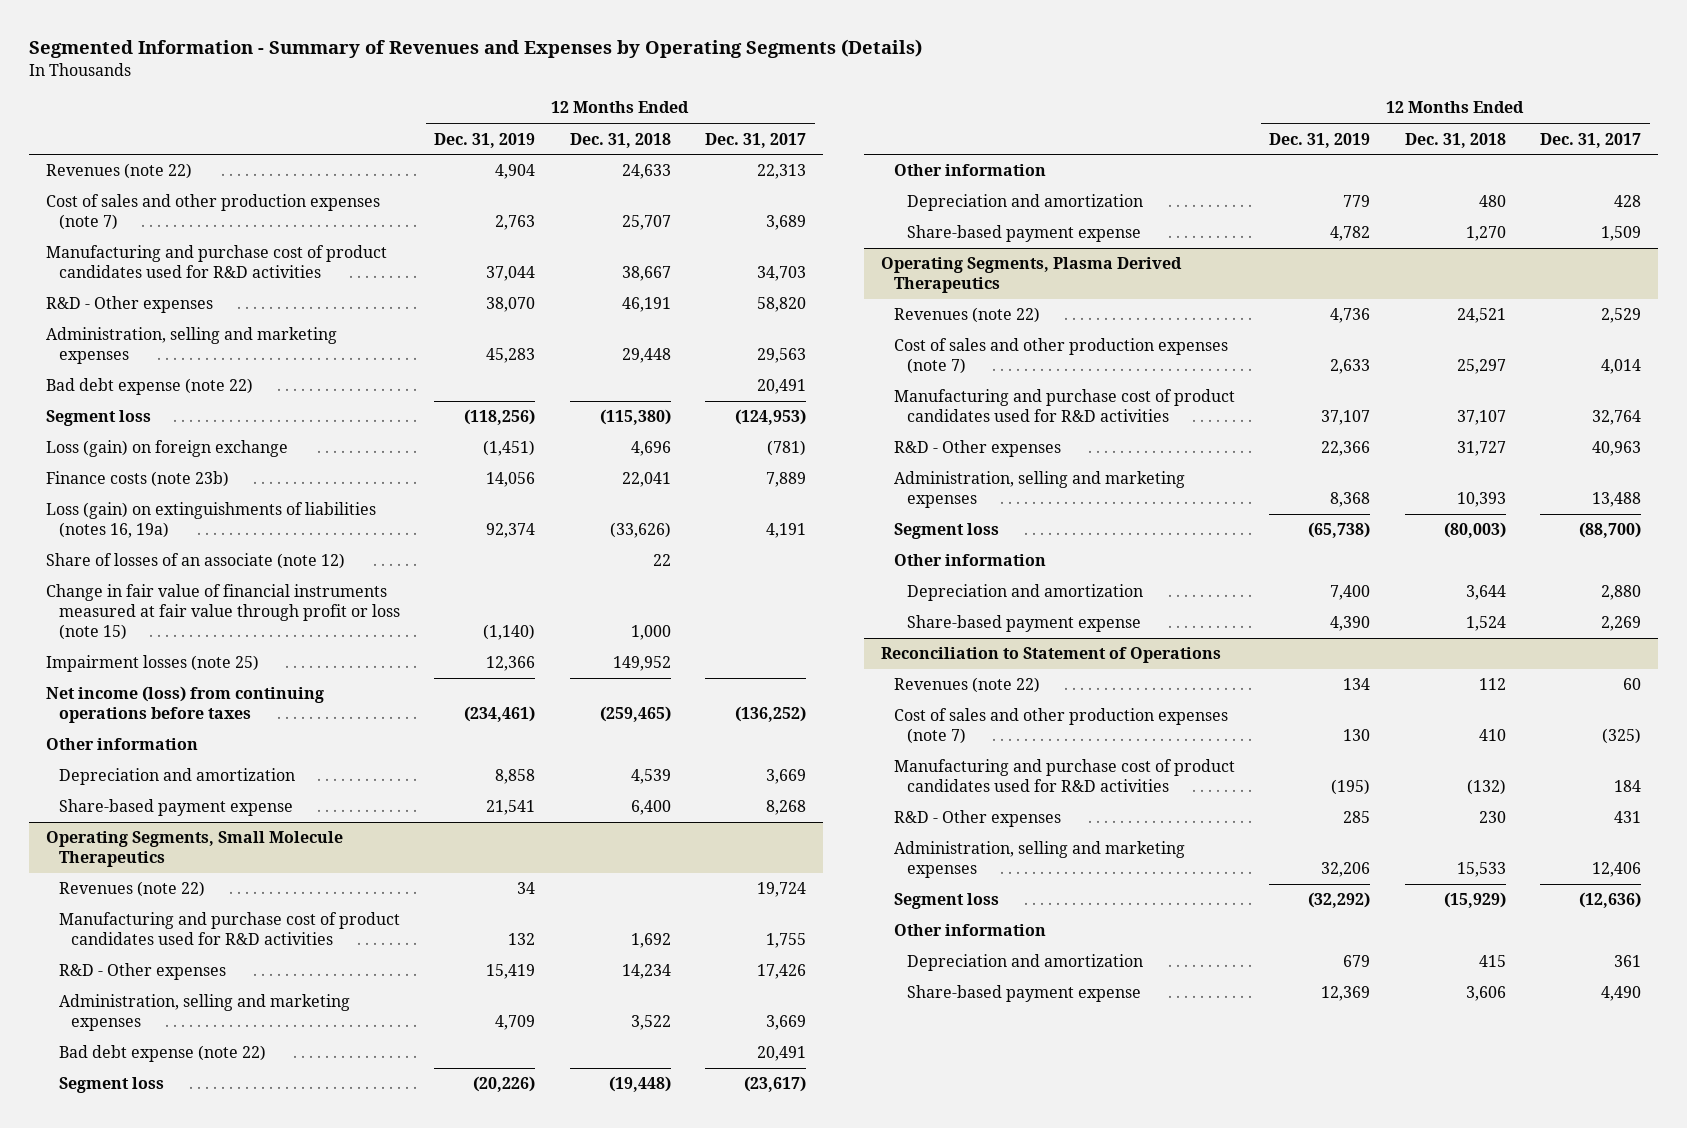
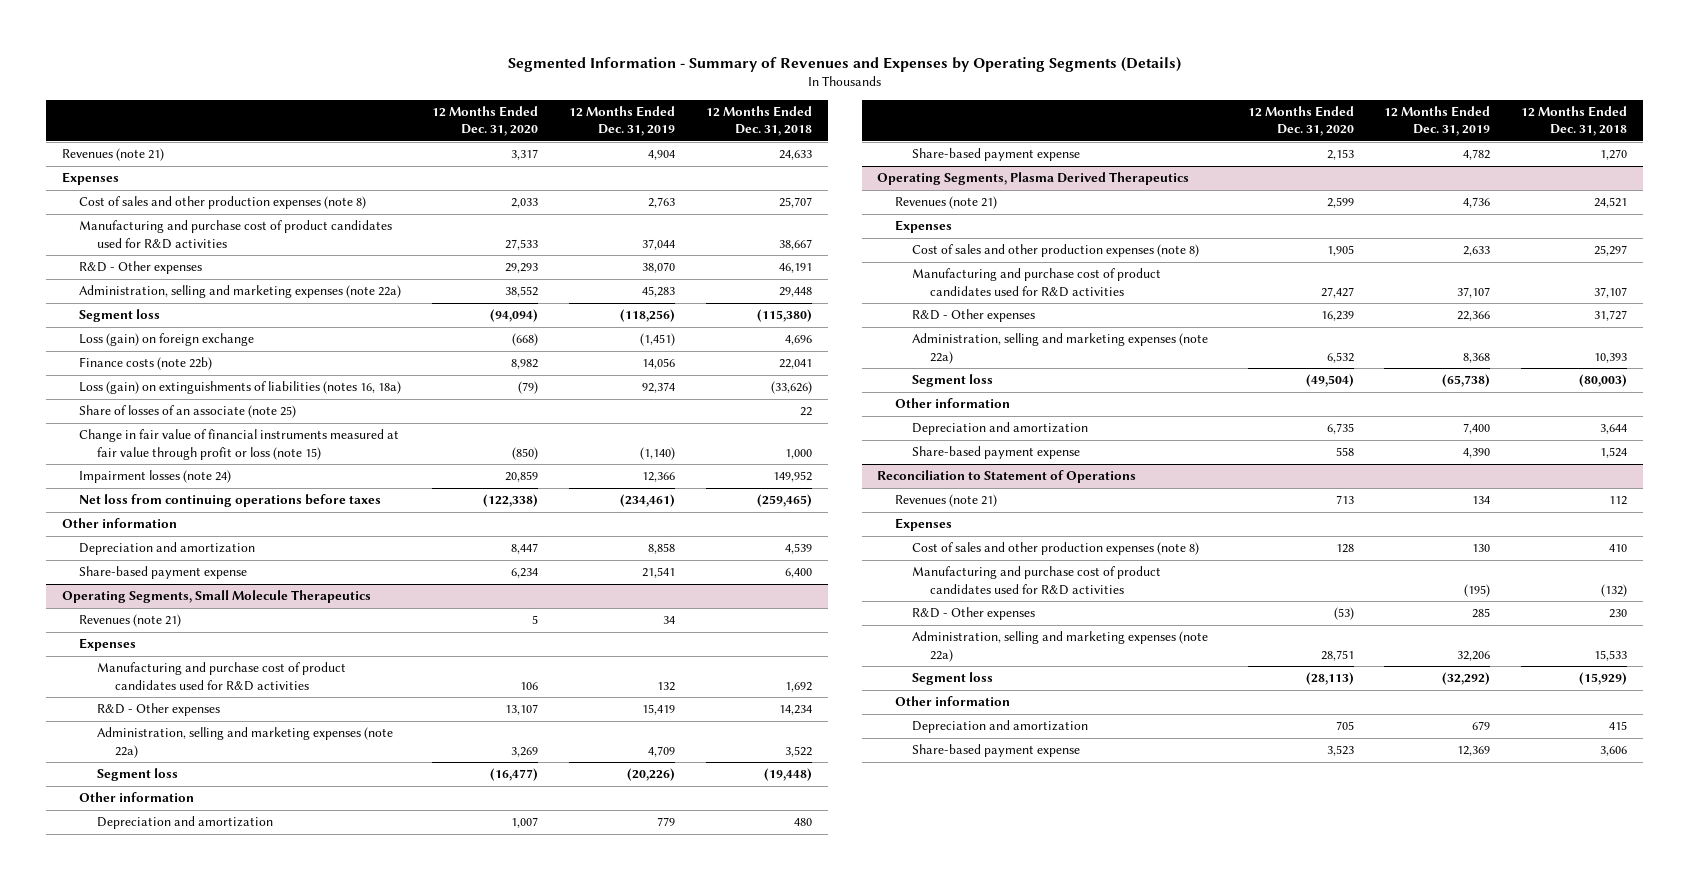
[705,132,807,148] Dec. 31, 2017 -> none
none -> [432,105,539,137] 12 Months Ended Dec. 31, 2020
[45,163,192,180] Revenues (note 22) -> [61,148,164,162] Revenues (note 21)
none -> [61,172,119,186] Expenses
[45,194,380,231] Cost of sales and other production expenses (note 7) -> [79,196,367,210] Cost of sales and other production expenses (note 8)
[45,378,253,396] Bad debt expense (note 22) -> none
[45,327,337,365] Administration, selling and marketing expenses -> [79,285,402,299] Administration, selling and marketing expenses (note 22a)
[45,471,229,488] Finance costs (note 23b) -> [79,357,213,371] Finance costs (note 22b)
[45,502,376,539] Loss (gain) on extinguishments of liabilities (notes 16, 19a) -> [79,381,402,395] Loss (gain) on extinguishments of liabilities (notes 16, 18a)
[45,553,345,570] Share of losses of an associate (note 12) -> [79,405,297,419] Share of losses of an associate (note 25)
[45,655,259,673] Impairment losses (note 25) -> [79,470,232,484] Impairment losses (note 24)
[45,686,324,724] Net income (loss) from continuing operations before taxes -> [79,494,382,508] Net loss from continuing operations before taxes
[58,881,205,898] Revenues (note 22) -> [79,614,182,628] Revenues (note 21)
none -> [79,638,137,652] Expenses
[58,1045,266,1063] Bad debt expense (note 22) -> none
[58,994,350,1032] Administration, selling and marketing expenses -> [97,727,394,758] Administration, selling and marketing expenses (note 22a)
[893,307,1040,324] Revenues (note 22) -> [894,196,997,210] Revenues (note 21)
none -> [894,220,952,234] Expenses
[893,338,1228,375] Cost of sales and other production expenses (note 7) -> [912,244,1200,258] Cost of sales and other production expenses (note 8)
[893,471,1185,509] Administration, selling and marketing expenses -> [912,333,1209,364] Administration, selling and marketing expenses (note 22a)
[893,677,1040,694] Revenues (note 22) -> [894,494,997,508] Revenues (note 21)
none -> [894,518,952,532] Expenses
[893,708,1228,745] Cost of sales and other production expenses (note 7) -> [912,542,1200,556] Cost of sales and other production expenses (note 8)
[893,841,1185,879] Administration, selling and marketing expenses -> [912,631,1209,662] Administration, selling and marketing expenses (note 22a)

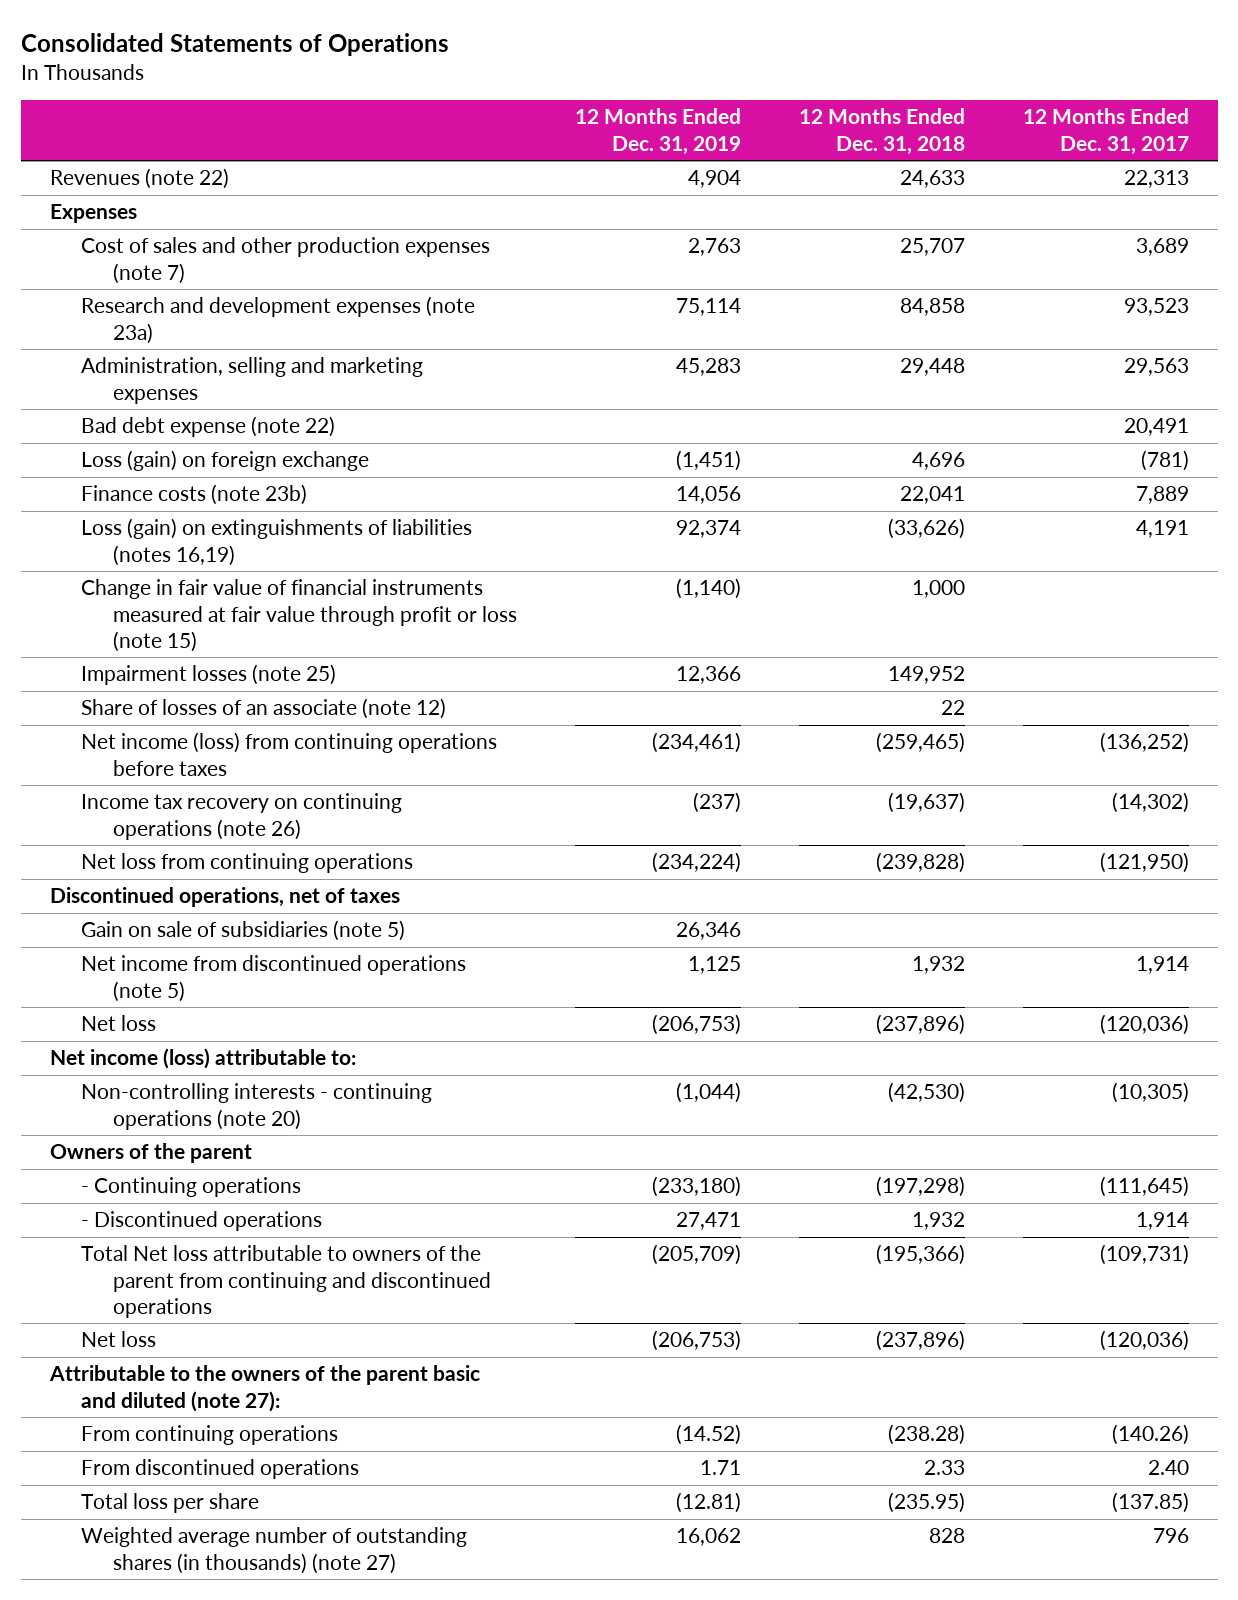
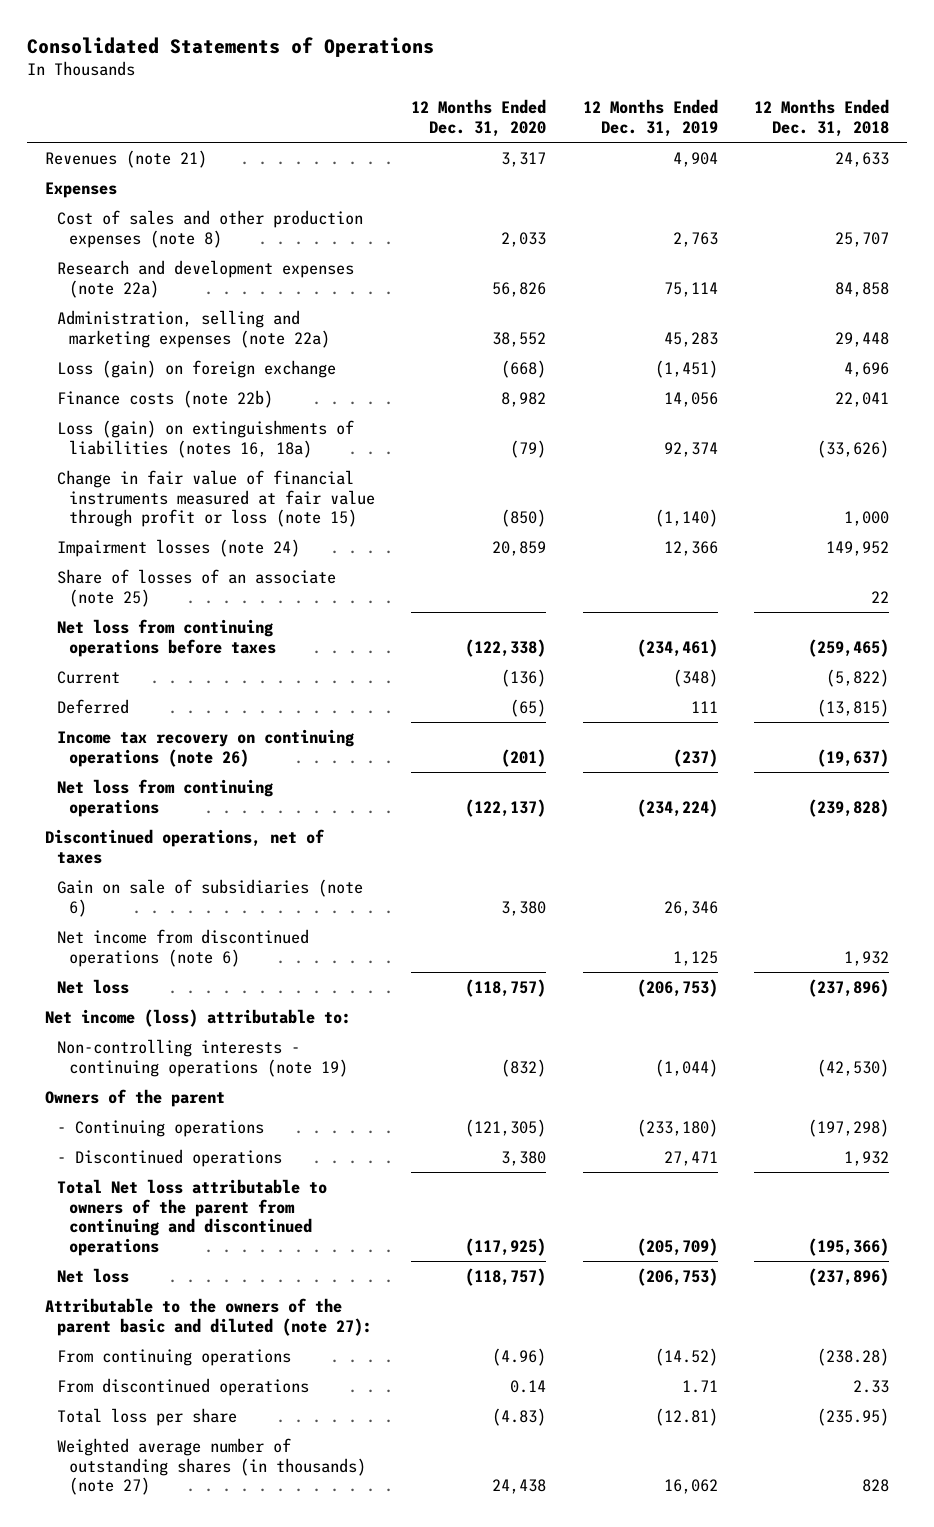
[1022,108,1189,155] 12 Months Ended Dec. 31, 2017 -> none
none -> [411,99,547,137] 12 Months Ended Dec. 31, 2020
[49,168,229,190] Revenues (note 22) -> [45,150,208,169] Revenues (note 21)
[81,416,336,438] Bad debt expense (note 22) -> none
[81,237,491,284] Cost of sales and other production expenses (note 7) -> [57,210,364,248] Cost of sales and other production expenses (note 8)
[81,296,476,344] Research and development expenses (note 23a) -> [57,260,355,298] Research and development expenses (note 22a)
[81,357,424,404] Administration, selling and marketing expenses -> [57,310,331,348] Administration, selling and marketing expenses (note 22a)
[81,484,308,506] Finance costs (note 23b) -> [57,390,274,409] Finance costs (note 22b)
[81,518,473,566] Loss (gain) on extinguishments of liabilities (notes 16,19) -> [57,420,355,458] Loss (gain) on extinguishments of liabilities (notes 16, 18a)
[81,664,337,686] Impairment losses (note 25) -> [57,539,301,558] Impairment losses (note 24)
[81,698,447,720] Share of losses of an associate (note 12) -> [57,569,337,607] Share of losses of an associate (note 25)
[81,732,498,776] Net income (loss) from continuing operations before taxes -> [57,619,277,657] Net loss from continuing operations before taxes
none -> [57,671,121,685] Current
none -> [57,699,130,715] Deferred
[81,920,406,942] Gain on sale of subsidiaries (note 5) -> [57,879,364,917] Gain on sale of subsidiaries (note 6)
[81,955,467,1002] Net income from discontinued operations (note 5) -> [57,929,310,967] Net income from discontinued operations (note 6)
[81,1083,433,1130] Non-controlling interests - continuing operations (note 20) -> [57,1039,349,1077] Non-controlling interests - continuing operations (note 19)

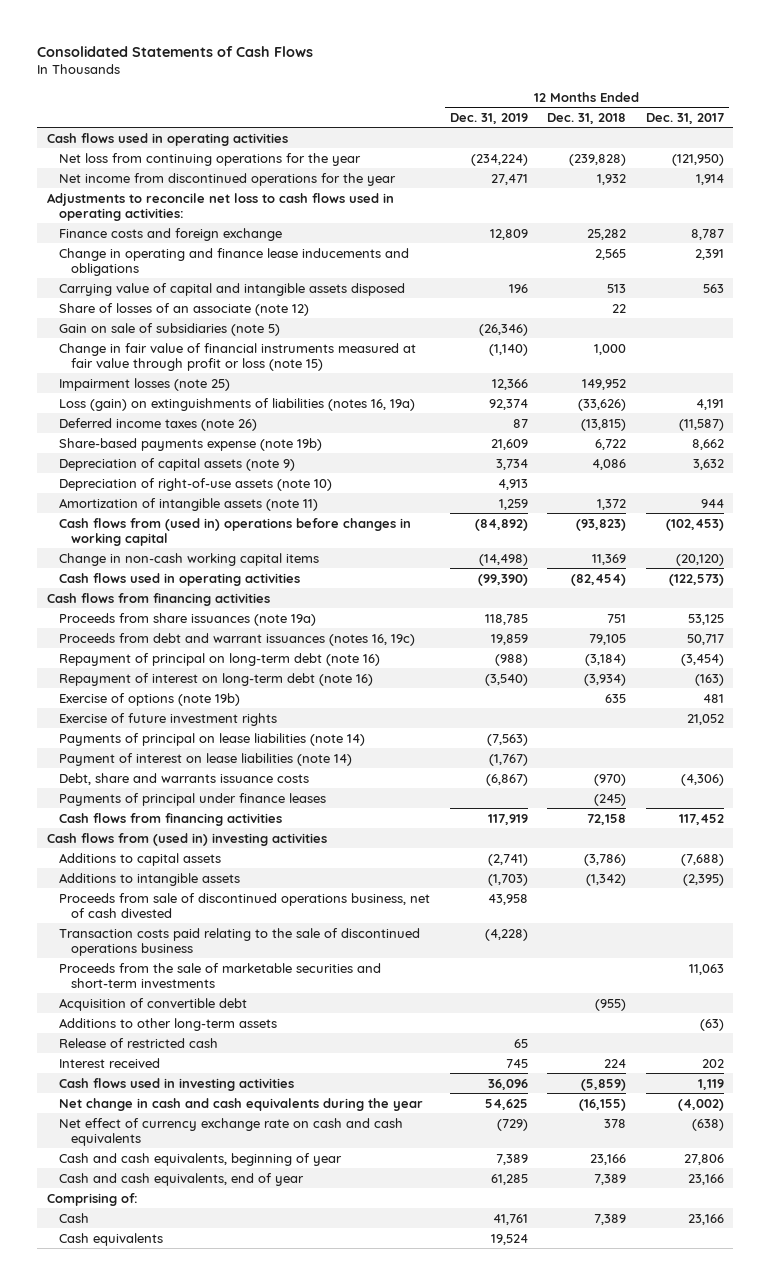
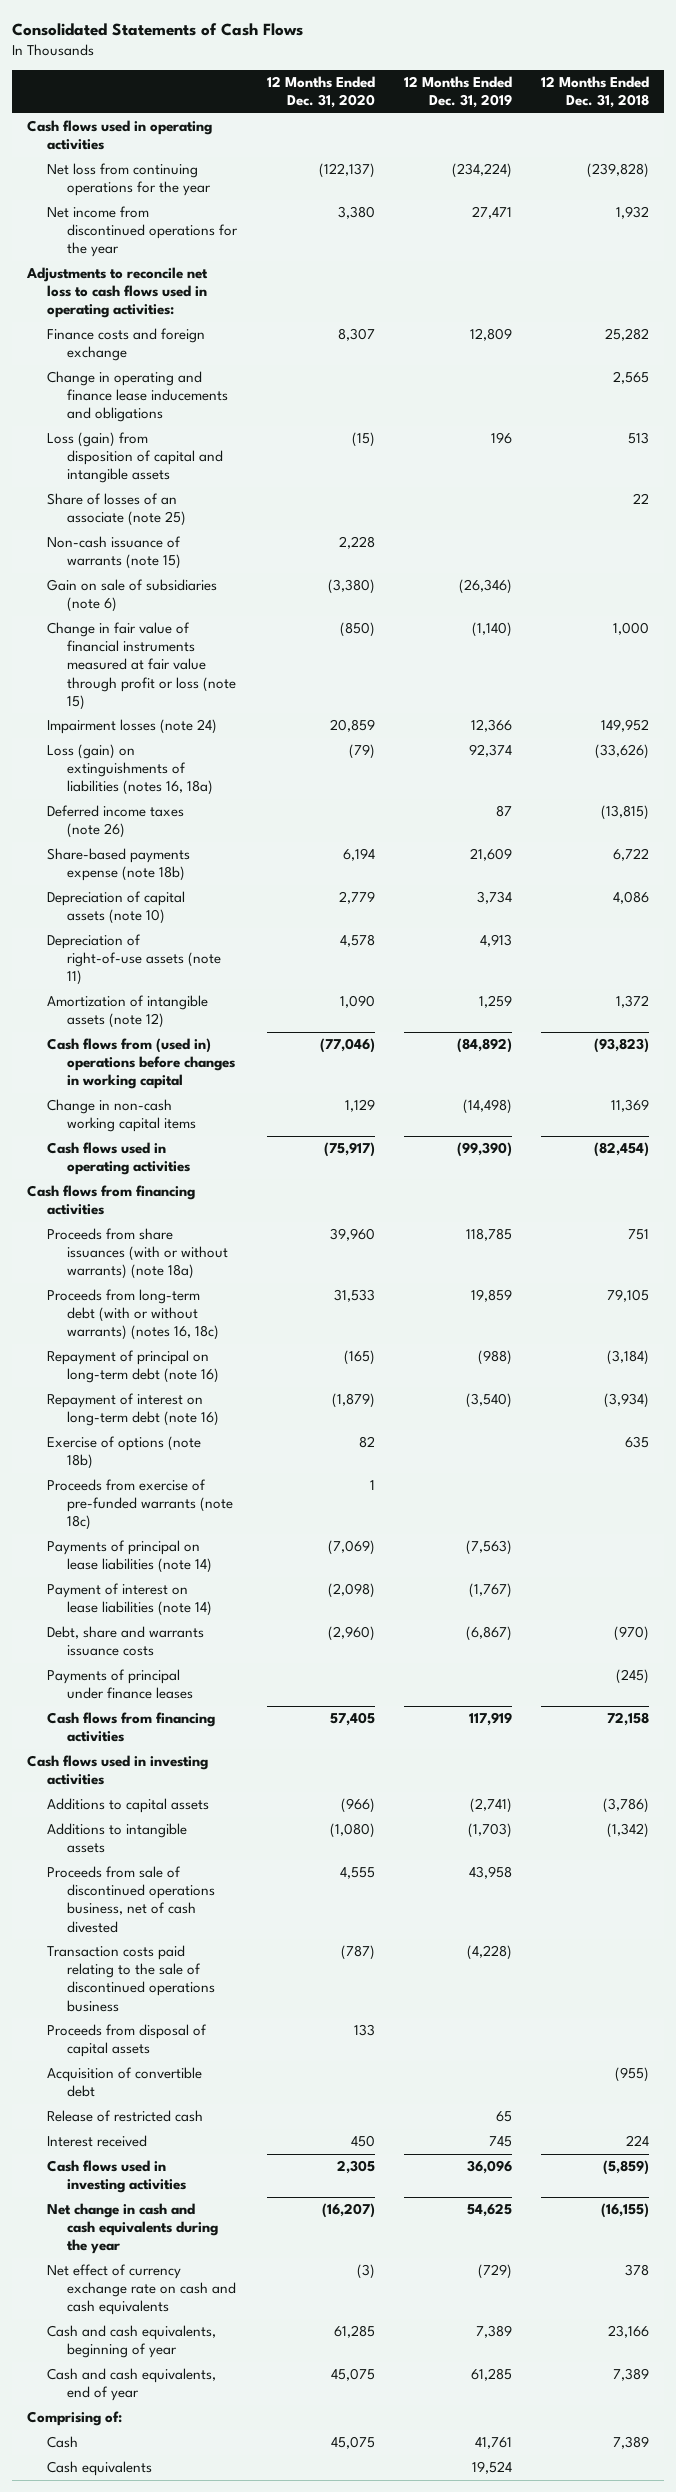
[645,112,724,124] Dec. 31, 2017 -> none
none -> [266,76,375,109] 12 Months Ended Dec. 31, 2020
[58,282,405,296] Carrying value of capital and intangible assets disposed -> [47,432,224,484] Loss (gain) from disposition of capital and intangible assets
[58,302,309,316] Share of losses of an associate (note 12) -> [47,493,187,527] Share of losses of an associate (note 25)
none -> [47,536,182,570] Non-cash issuance of warrants (note 15)
[58,322,280,336] Gain on sale of subsidiaries (note 5) -> [47,579,218,613] Gain on sale of subsidiaries (note 6)
[58,377,230,391] Impairment losses (note 25) -> [47,719,218,735] Impairment losses (note 24)
[58,397,415,411] Loss (gain) on extinguishments of liabilities (notes 16, 19a) -> [47,744,214,796] Loss (gain) on extinguishments of liabilities (notes 16, 18a)
[58,437,322,451] Share-based payments expense (note 19b) -> [47,848,191,882] Share-based payments expense (note 18b)
[58,457,295,471] Depreciation of capital assets (note 9) -> [47,891,186,925] Depreciation of capital assets (note 10)
[58,477,332,491] Depreciation of right-of-use assets (note 10) -> [47,934,222,986] Depreciation of right-of-use assets (note 11)
[58,497,318,511] Amortization of intangible assets (note 11) -> [47,995,209,1029] Amortization of intangible assets (note 12)
[58,612,316,626] Proceeds from share issuances (note 19a) -> [47,1228,229,1280] Proceeds from share issuances (with or without warrants) (note 18a)
[58,632,415,646] Proceeds from debt and warrant issuances (notes 16, 19c) -> [47,1289,220,1341] Proceeds from long-term debt (with or without warrants) (notes 16, 18c)
[58,712,277,726] Exercise of future investment rights -> none
[58,692,240,706] Exercise of options (note 19b) -> [47,1436,202,1470] Exercise of options (note 18b)
none -> [47,1479,234,1531] Proceeds from exercise of pre-funded warrants (note 18c)
[46,832,327,846] Cash flows from (used in) investing activities -> [26,1755,208,1786] Cash flows used in investing activities
[58,962,381,988] Proceeds from the sale of marketable securities and short-term investments -> none
none -> [47,2024,208,2058] Proceeds from disposal of capital assets
[58,1017,277,1031] Additions to other long-term assets -> none

